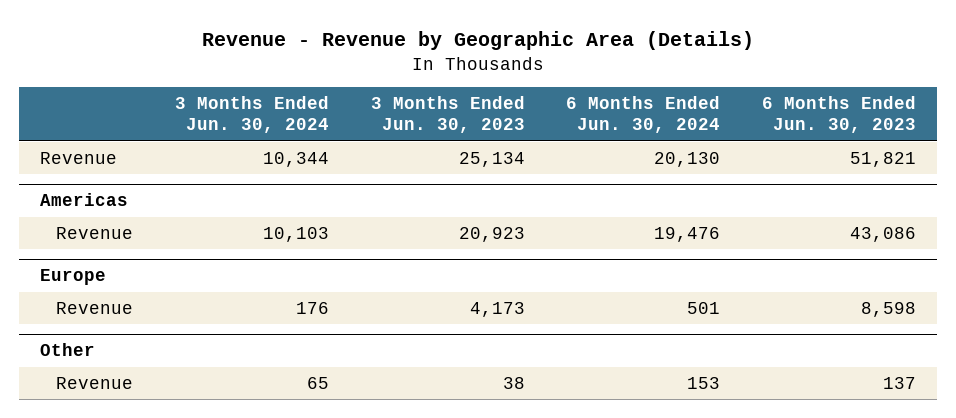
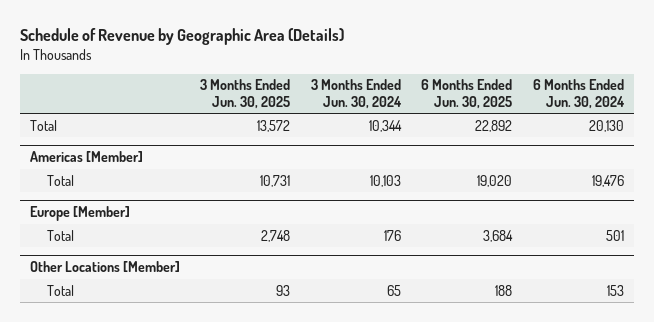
[202,31,755,51] Revenue - Revenue by Geographic Area (Details) -> [19,28,344,46] Schedule of Revenue by Geographic Area (Details)
[370,96,525,134] 3 Months Ended Jun. 30, 2023 -> none
[762,96,917,134] 6 Months Ended Jun. 30, 2023 -> none
none -> [200,79,291,109] 3 Months Ended Jun. 30, 2025
none -> [421,79,513,109] 6 Months Ended Jun. 30, 2025
[40,343,96,357] Other -> none
[40,151,118,164] Revenue -> [30,119,58,131] Total
[40,193,129,207] Americas -> [30,150,144,162] Americas [Member]
[56,226,134,239] Revenue -> [47,174,75,186] Total
[40,269,107,286] Europe -> [30,205,131,221] Europe [Member]
[56,301,134,314] Revenue -> [47,229,75,241] Total
none -> [30,260,181,272] Other Locations [Member]
[56,376,134,389] Revenue -> [47,284,75,296] Total

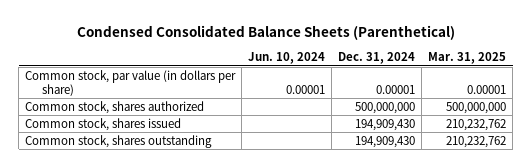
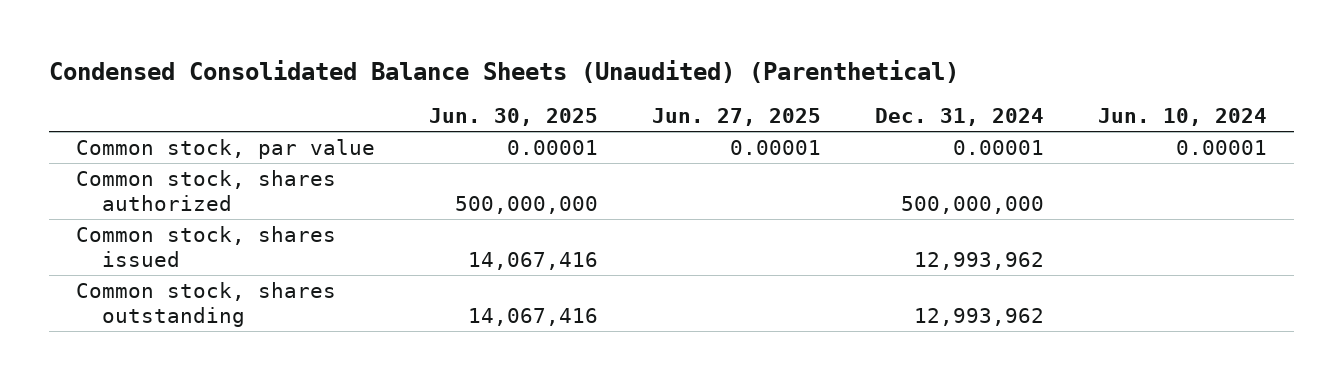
[76,24,455,40] Condensed Consolidated Balance Sheets (Parenthetical) -> [48,60,959,84] Condensed Consolidated Balance Sheets (Unaudited) (Parenthetical)
[428,52,507,65] Mar. 31, 2025 -> none
none -> [428,108,598,127] Jun. 30, 2025
none -> [651,108,821,127] Jun. 27, 2025
[25,69,237,96] Common stock, par value (in dollars per share) -> [75,138,375,159] Common stock, par value
[355,118,416,131] 194,909,430 -> [913,252,1044,271] 12,993,962
[355,135,416,148] 194,909,430 -> [913,308,1044,327] 12,993,962

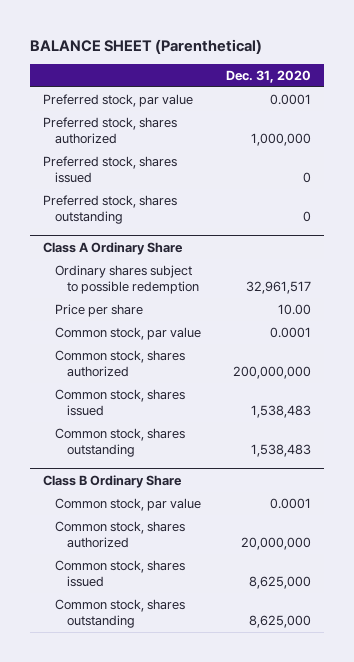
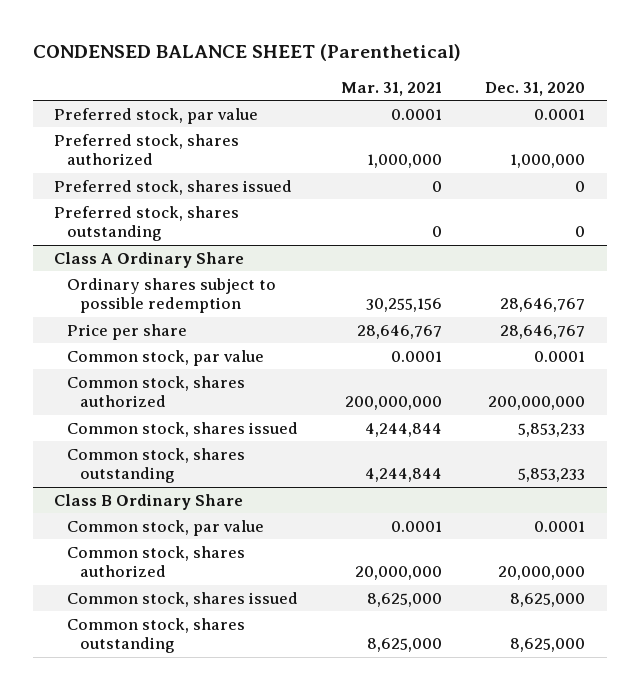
[30,38,263,54] BALANCE SHEET (Parenthetical) -> [32,44,461,62] CONDENSED BALANCE SHEET (Parenthetical)
none -> [341,81,443,96] Mar. 31, 2021
[246,280,312,294] 32,961,517 -> [500,298,586,313] 28,646,767
[278,304,312,316] 10.00 -> [500,324,586,339] 28,646,767
[251,404,312,418] 1,538,483 -> [518,422,586,437] 5,853,233
[251,443,312,457] 1,538,483 -> [518,468,586,483] 5,853,233

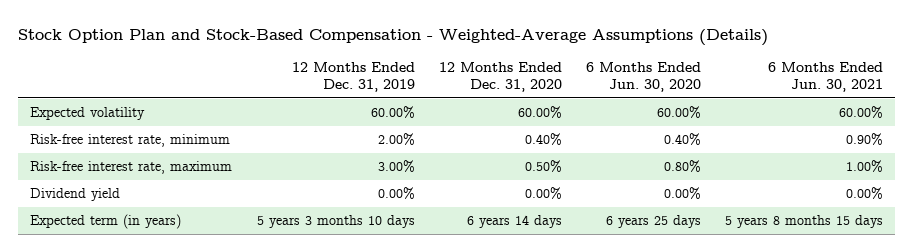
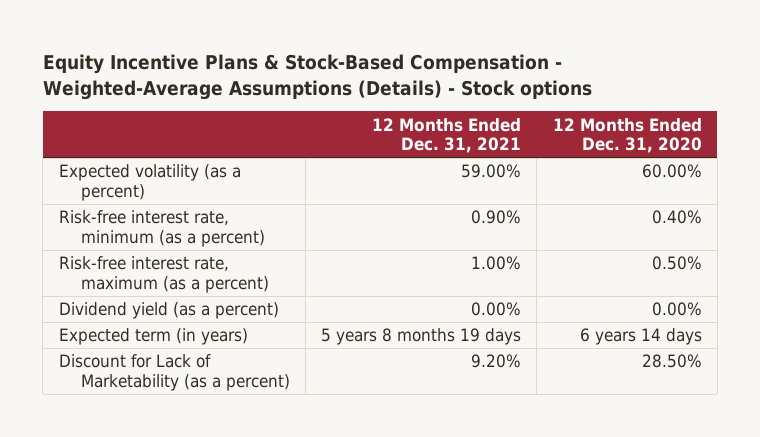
[18,28,769,46] Stock Option Plan and Stock-Based Compensation - Weighted-Average Assumptions (Details) -> [42,53,592,100] Equity Incentive Plans & Stock-Based Compensation - Weighted-Average Assumptions (Details) - Stock options
[291,61,415,92] 12 Months Ended Dec. 31, 2019 -> none
[585,61,701,92] 6 Months Ended Jun. 30, 2020 -> none
[767,61,883,92] 6 Months Ended Jun. 30, 2021 -> none
none -> [372,117,522,154] 12 Months Ended Dec. 31, 2021
[30,107,146,121] Expected volatility -> [58,164,241,201] Expected volatility (as a percent)
[30,134,231,148] Risk-free interest rate, minimum -> [58,210,265,247] Risk-free interest rate, minimum (as a percent)
[30,161,233,175] Risk-free interest rate, maximum -> [58,256,269,293] Risk-free interest rate, maximum (as a percent)
[30,188,121,202] Dividend yield -> [58,302,279,320] Dividend yield (as a percent)
none -> [58,354,290,391] Discount for Lack of Marketability (as a percent)

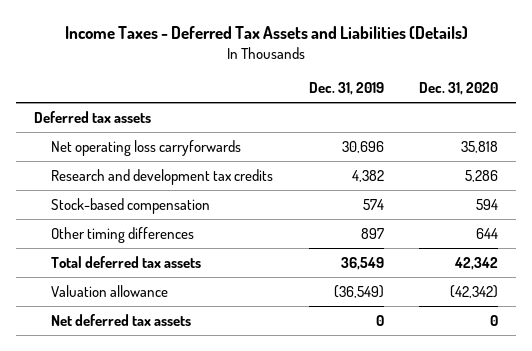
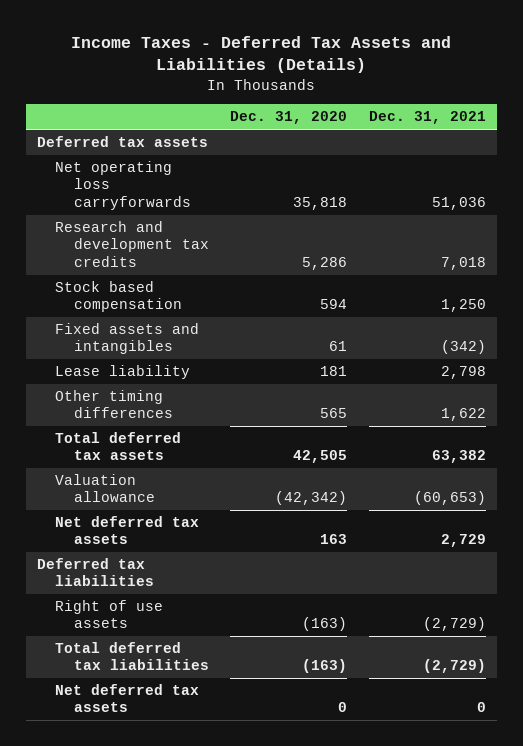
[308,82,384,96] Dec. 31, 2019 -> none
none -> [368,111,486,125] Dec. 31, 2021
[51,197,211,214] Stock-based compensation -> [55,281,182,313] Stock based compensation
none -> [55,323,200,355] Fixed assets and intangibles
none -> [55,365,191,380] Lease liability
[476,227,499,239] 644 -> [320,408,348,419] 565
[454,256,499,270] 42,342 -> [293,450,348,464] 42,505
none -> [55,516,200,545] Net deferred tax assets
none -> [36,558,155,587] Deferred tax liabilities
none -> [55,600,164,629] Right of use assets
none -> [55,642,209,671] Total deferred tax liabilities

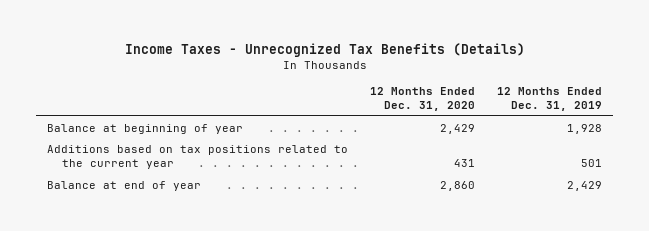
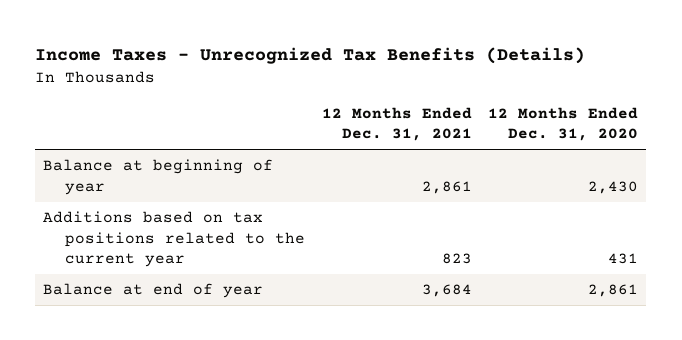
[496,86,602,112] 12 Months Ended Dec. 31, 2019 -> none
none -> [321,106,472,142] 12 Months Ended Dec. 31, 2021
[440,123,476,134] 2,429 -> [588,180,639,194] 2,430
[440,180,476,191] 2,860 -> [588,284,639,298] 2,861

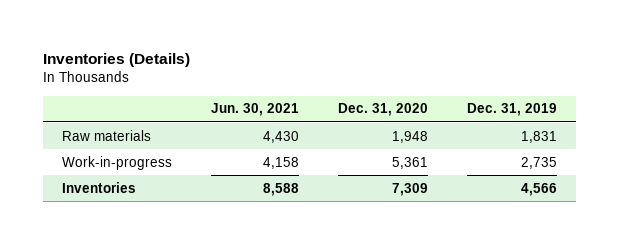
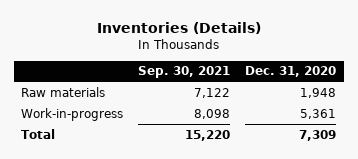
[211,103,300,117] Jun. 30, 2021 -> none
[466,103,557,117] Dec. 31, 2019 -> none
none -> [138,66,231,79] Sep. 30, 2021
[62,181,137,193] Inventories -> [21,128,56,139] Total

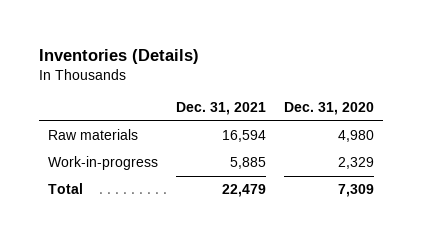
[138,66,231,79] Sep. 30, 2021 -> none
none -> [175,102,266,116] Dec. 31, 2021
[300,87,337,98] 1,948 -> [337,130,374,143] 4,980
[300,108,337,119] 5,361 -> [337,157,374,170] 2,329

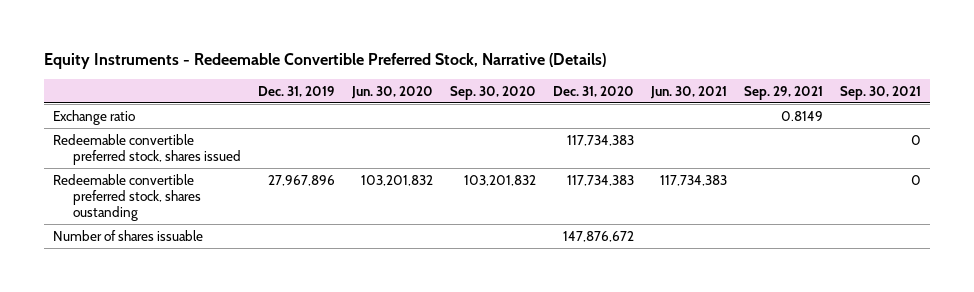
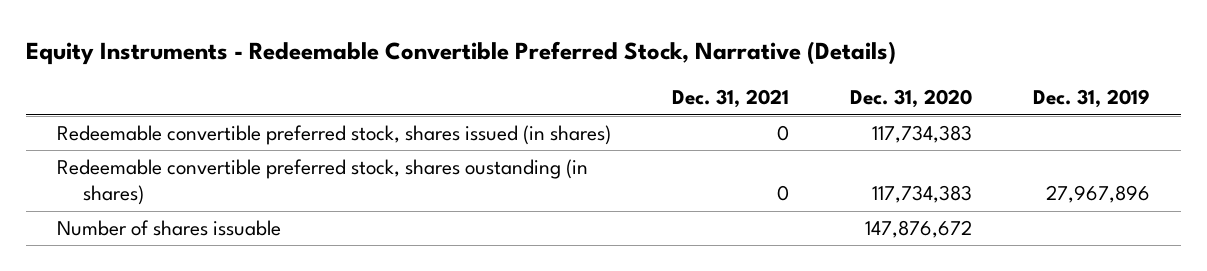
[350,85,433,99] Jun. 30, 2020 -> none
[450,85,537,100] Sep. 30, 2020 -> none
[650,85,728,99] Jun. 30, 2021 -> none
[744,85,824,100] Sep. 29, 2021 -> none
[840,85,922,100] Sep. 30, 2021 -> none
none -> [672,89,790,109] Dec. 31, 2021
[52,109,135,125] Exchange ratio -> none
[52,133,241,165] Redeemable convertible preferred stock, shares issued -> [56,125,611,146] Redeemable convertible preferred stock, shares issued (in shares)
[52,173,201,222] Redeemable convertible preferred stock, shares oustanding -> [56,159,588,206] Redeemable convertible preferred stock, shares oustanding (in shares)

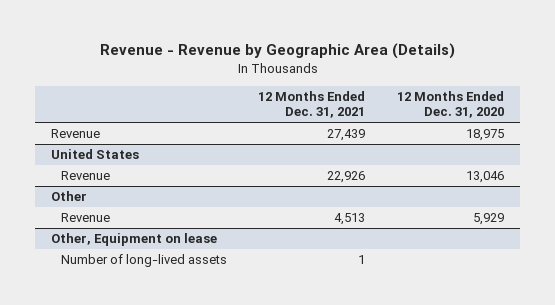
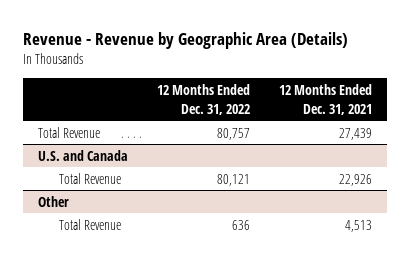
[397,90,505,119] 12 Months Ended Dec. 31, 2020 -> none
none -> [157,84,251,115] 12 Months Ended Dec. 31, 2022
[51,129,101,139] Revenue -> [37,126,100,138] Total Revenue
[51,149,140,160] United States -> [37,149,128,161] U.S. and Canada
[60,171,110,181] Revenue -> [59,172,122,184] Total Revenue
[51,233,218,247] Other, Equipment on lease -> none
[60,254,227,268] Number of long-lived assets -> none
[60,213,110,223] Revenue -> [59,218,122,230] Total Revenue

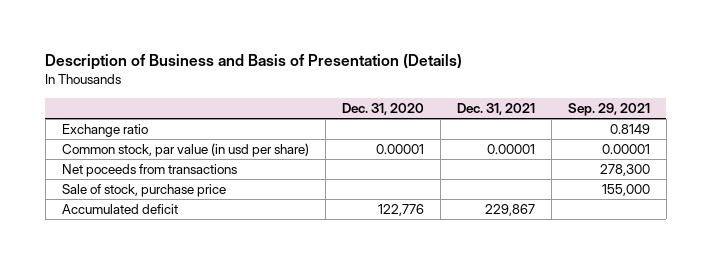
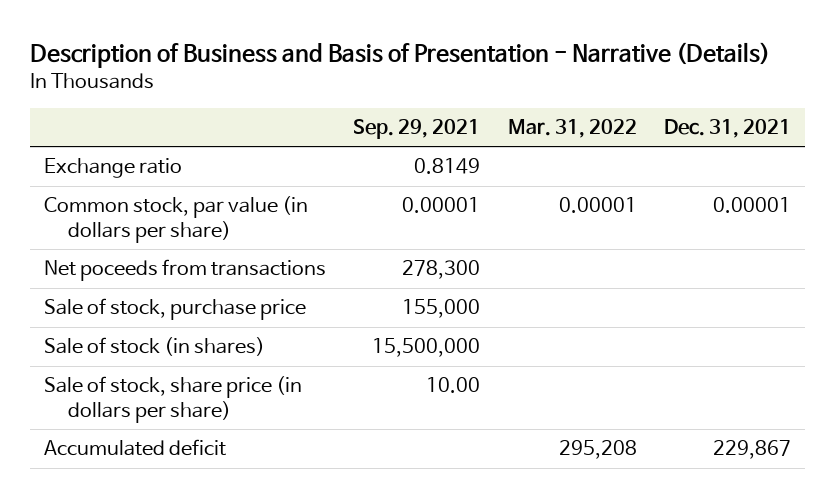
[45,54,463,71] Description of Business and Basis of Presentation (Details) -> [30,42,771,69] Description of Business and Basis of Presentation - Narrative (Details)
[341,103,424,116] Dec. 31, 2020 -> none
none -> [507,119,637,139] Mar. 31, 2022
[61,143,309,158] Common stock, par value (in usd per share) -> [43,196,308,244] Common stock, par value (in dollars per share)
none -> [43,337,265,357] Sale of stock (in shares)
none -> [43,376,302,424] Sale of stock, share price (in dollars per share)

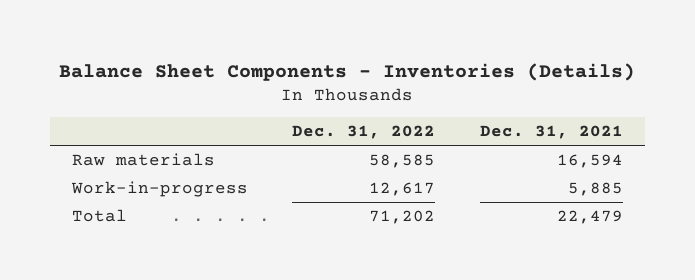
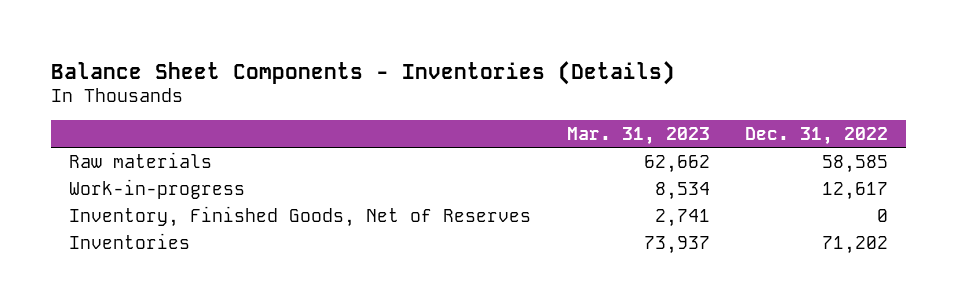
[479,125,623,140] Dec. 31, 2021 -> none
none -> [566,126,710,145] Mar. 31, 2023
none -> [69,205,532,227] Inventory, Finished Goods, Net of Reserves
[72,208,128,222] Total -> [69,232,191,249] Inventories

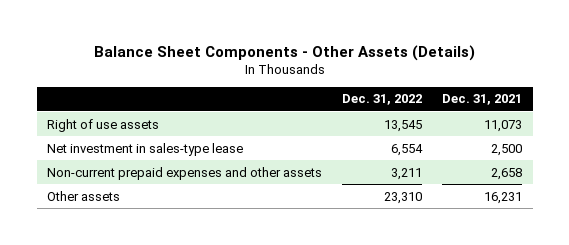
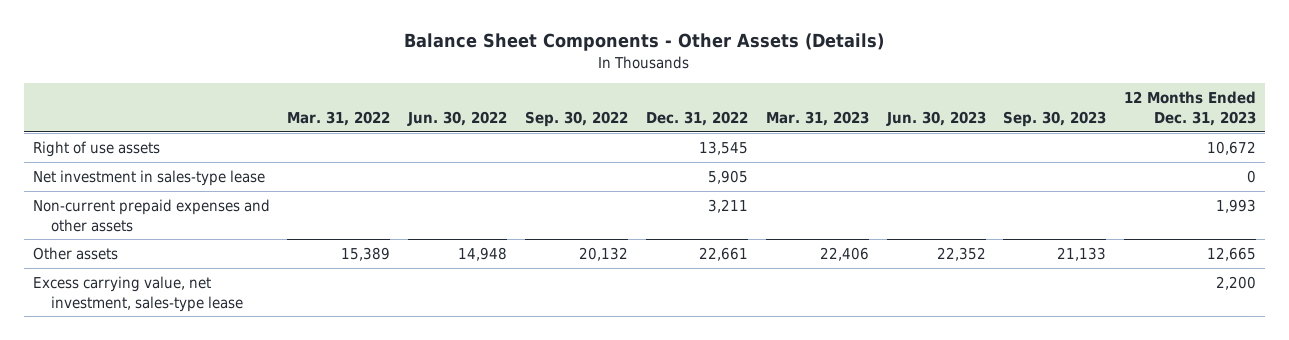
[442,94,523,106] Dec. 31, 2021 -> none
none -> [287,110,391,126] Mar. 31, 2022
none -> [407,110,508,126] Jun. 30, 2022
none -> [525,110,629,127] Sep. 30, 2022
none -> [765,110,869,126] Mar. 31, 2023
none -> [885,110,986,126] Jun. 30, 2023
none -> [1003,110,1107,127] Sep. 30, 2023
none -> [1124,91,1257,126] 12 Months Ended Dec. 31, 2023
[391,143,424,156] 6,554 -> [707,170,748,185] 5,905
[384,191,423,204] 23,310 -> [698,247,748,262] 22,661
none -> [32,276,243,312] Excess carrying value, net investment, sales-type lease

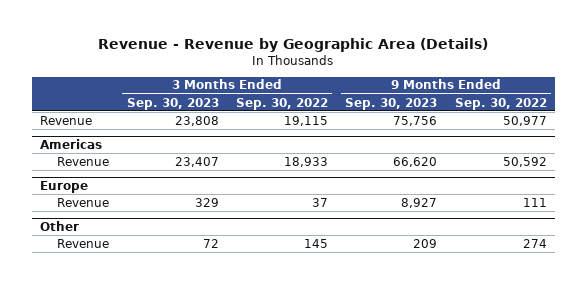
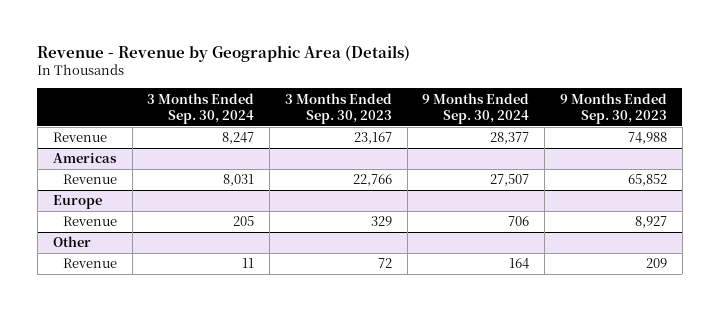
[236,97,329,110] Sep. 30, 2022 -> none
[454,97,547,110] Sep. 30, 2022 -> none
none -> [147,92,255,124] 3 Months Ended Sep. 30, 2024
none -> [422,92,530,124] 9 Months Ended Sep. 30, 2024
[174,115,219,126] 23,808 -> [353,132,392,145] 23,167
[393,115,438,126] 75,756 -> [627,132,667,145] 74,988
[174,156,219,167] 23,407 -> [352,174,392,187] 22,766
[393,156,438,167] 66,620 -> [627,174,667,187] 65,852

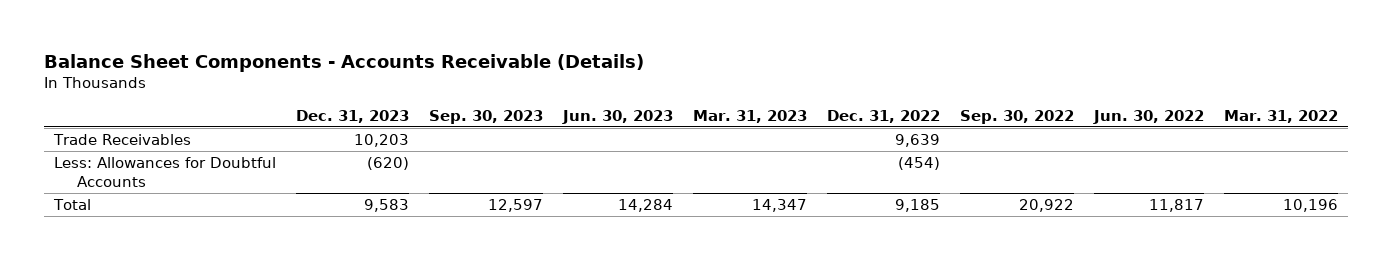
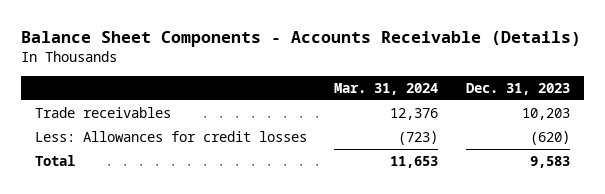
[429,109,544,124] Sep. 30, 2023 -> none
[562,109,674,124] Jun. 30, 2023 -> none
[693,109,808,123] Mar. 31, 2023 -> none
[827,109,941,123] Dec. 31, 2022 -> none
[960,109,1075,124] Sep. 30, 2022 -> none
[1093,109,1205,124] Jun. 30, 2022 -> none
[1224,109,1339,123] Mar. 31, 2022 -> none
none -> [334,82,439,95] Mar. 31, 2024
[53,134,192,146] Trade Receivables -> [34,106,171,118] Trade receivables
[54,157,277,187] Less: Allowances for Doubtful Accounts -> [34,130,307,142] Less: Allowances for credit losses

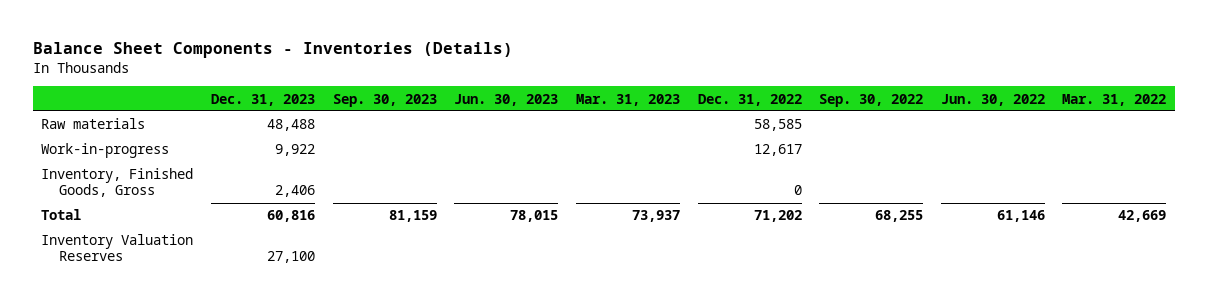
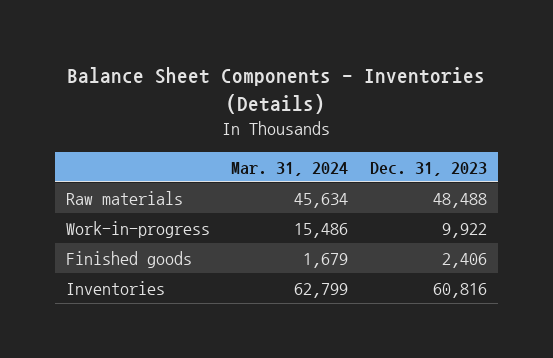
[332,93,437,107] Sep. 30, 2023 -> none
[454,93,559,106] Jun. 30, 2023 -> none
[575,93,680,106] Mar. 31, 2023 -> none
[697,93,802,106] Dec. 31, 2022 -> none
[819,93,924,107] Sep. 30, 2022 -> none
[940,93,1045,106] Jun. 30, 2022 -> none
[1062,93,1167,106] Mar. 31, 2022 -> none
none -> [231,161,349,176] Mar. 31, 2024
[41,234,194,262] Inventory Valuation Reserves -> none
[41,168,194,198] Inventory, Finished Goods, Gross -> [65,250,192,268] Finished goods
[41,209,82,221] Total -> [65,280,165,295] Inventories

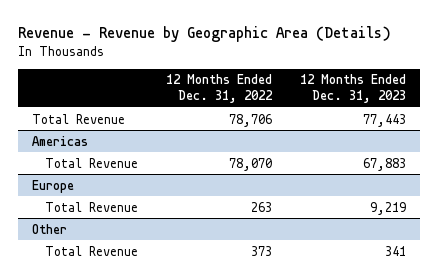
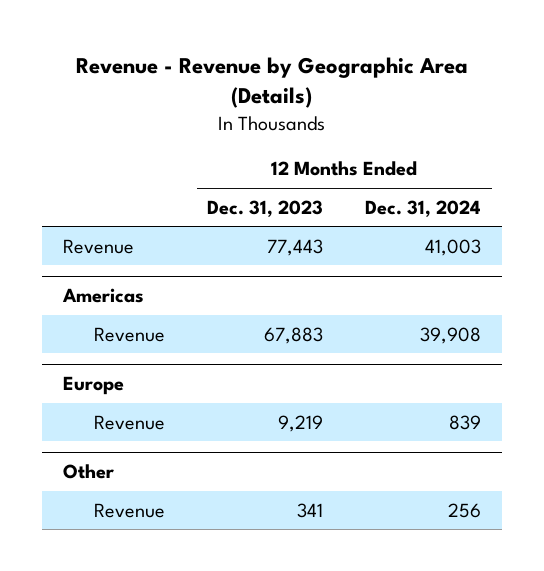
[166,74,274,104] 12 Months Ended Dec. 31, 2022 -> none
none -> [365,199,482,217] Dec. 31, 2024
[32,113,126,124] Total Revenue -> [62,238,134,254] Revenue
[45,157,139,168] Total Revenue -> [94,326,166,342] Revenue
[45,201,139,212] Total Revenue -> [94,414,166,430] Revenue
[45,245,139,256] Total Revenue -> [94,502,166,518] Revenue

